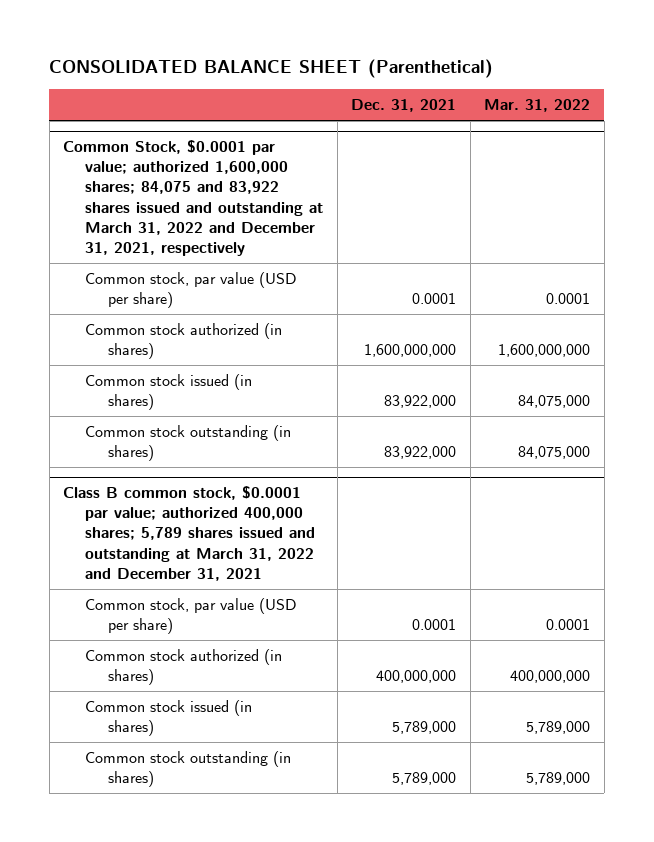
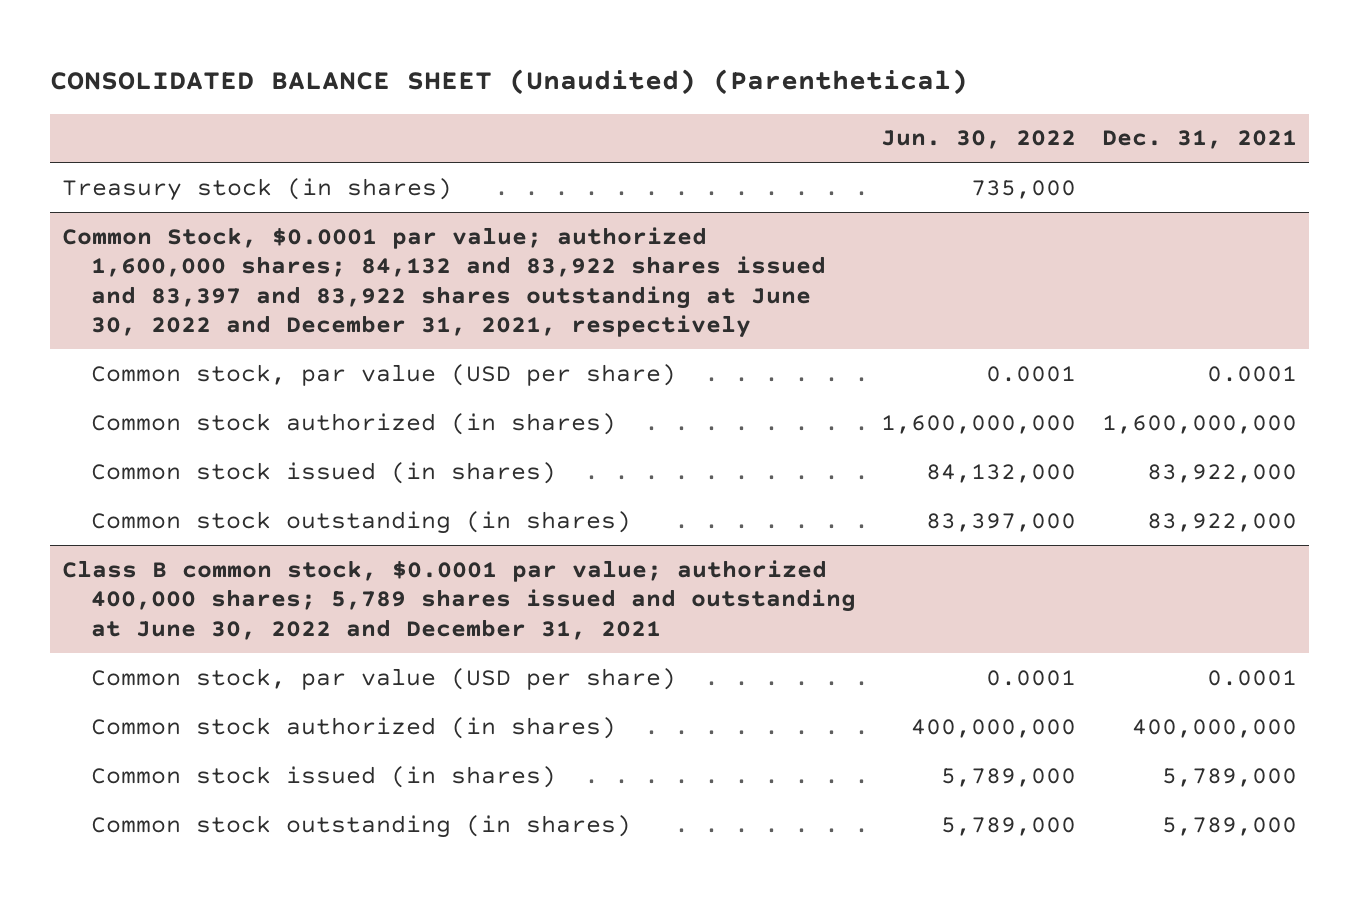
[49,59,494,79] CONSOLIDATED BALANCE SHEET (Parenthetical) -> [49,68,968,95] CONSOLIDATED BALANCE SHEET (Unaudited) (Parenthetical)
[484,99,591,113] Mar. 31, 2022 -> none
none -> [881,130,1077,150] Jun. 30, 2022
none -> [62,177,453,201] Treasury stock (in shares)
[63,140,324,256] Common Stock, $0.0001 par value; authorized 1,600,000 shares; 84,075 and 83,922 shares issued and outstanding at March 31, 2022 and December 31, 2021, respectively -> [62,226,827,338] Common Stock, $0.0001 par value; authorized 1,600,000 shares; 84,132 and 83,922 shares issued and 83,397 and 83,922 shares outstanding at June 30, 2022 and December 31, 2021, respectively
[63,486,316,581] Class B common stock, $0.0001 par value; authorized 400,000 shares; 5,789 shares issued and outstanding at March 31, 2022 and December 31, 2021 -> [62,559,857,640] Class B common stock, $0.0001 par value; authorized 400,000 shares; 5,789 shares issued and outstanding at June 30, 2022 and December 31, 2021

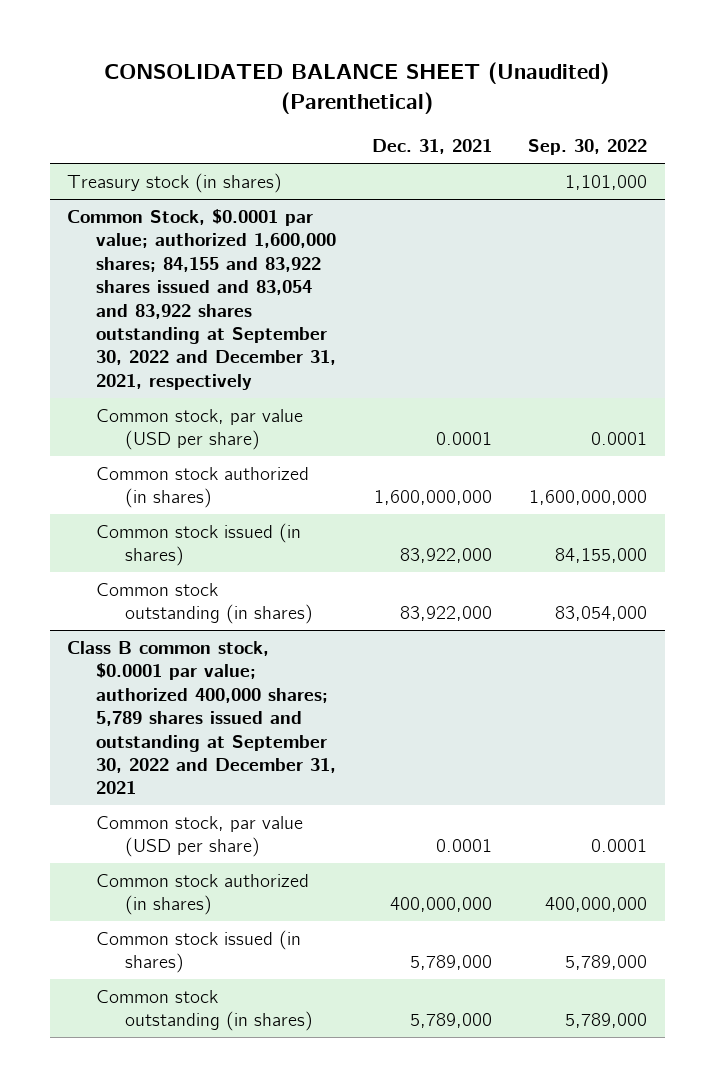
[881,130,1077,150] Jun. 30, 2022 -> none
none -> [528,139,648,156] Sep. 30, 2022
[62,226,827,338] Common Stock, $0.0001 par value; authorized 1,600,000 shares; 84,132 and 83,922 shares issued and 83,397 and 83,922 shares outstanding at June 30, 2022 and December 31, 2021, respectively -> [67,209,337,390] Common Stock, $0.0001 par value; authorized 1,600,000 shares; 84,155 and 83,922 shares issued and 83,054 and 83,922 shares outstanding at September 30, 2022 and December 31, 2021, respectively
[62,559,857,640] Class B common stock, $0.0001 par value; authorized 400,000 shares; 5,789 shares issued and outstanding at June 30, 2022 and December 31, 2021 -> [67,641,337,795] Class B common stock, $0.0001 par value; authorized 400,000 shares; 5,789 shares issued and outstanding at September 30, 2022 and December 31, 2021

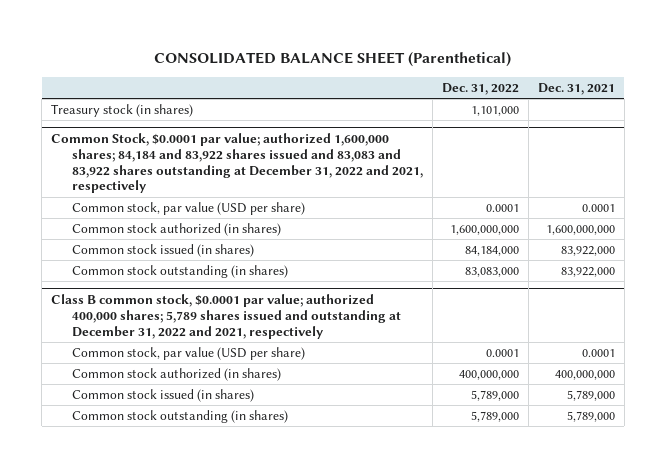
[104,62,610,114] CONSOLIDATED BALANCE SHEET (Unaudited) (Parenthetical) -> [153,51,511,67] CONSOLIDATED BALANCE SHEET (Parenthetical)
[528,139,648,156] Sep. 30, 2022 -> none
none -> [442,82,520,95] Dec. 31, 2022
[67,209,337,390] Common Stock, $0.0001 par value; authorized 1,600,000 shares; 84,155 and 83,922 shares issued and 83,054 and 83,922 shares outstanding at September 30, 2022 and December 31, 2021, respectively -> [51,133,424,194] Common Stock, $0.0001 par value; authorized 1,600,000 shares; 84,184 and 83,922 shares issued and 83,083 and 83,922 shares outstanding at December 31, 2022 and 2021, respectively
[67,641,337,795] Class B common stock, $0.0001 par value; authorized 400,000 shares; 5,789 shares issued and outstanding at September 30, 2022 and December 31, 2021 -> [51,294,402,339] Class B common stock, $0.0001 par value; authorized 400,000 shares; 5,789 shares issued and outstanding at December 31, 2022 and 2021, respectively

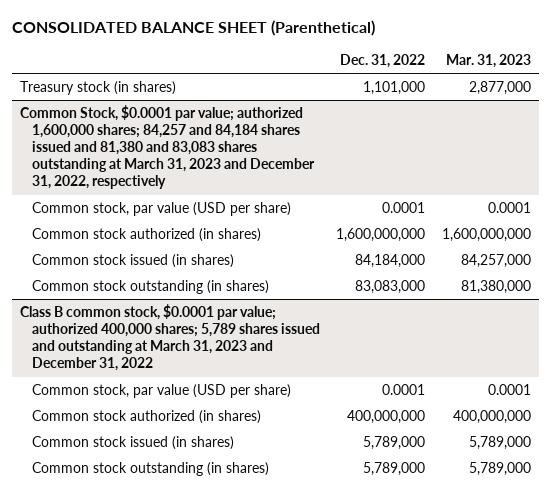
[537,82,615,95] Dec. 31, 2021 -> none
none -> [445,53,531,68] Mar. 31, 2023
[51,133,424,194] Common Stock, $0.0001 par value; authorized 1,600,000 shares; 84,184 and 83,922 shares issued and 83,083 and 83,922 shares outstanding at December 31, 2022 and 2021, respectively -> [20,105,315,190] Common Stock, $0.0001 par value; authorized 1,600,000 shares; 84,257 and 84,184 shares issued and 81,380 and 83,083 shares outstanding at March 31, 2023 and December 31, 2022, respectively
[51,294,402,339] Class B common stock, $0.0001 par value; authorized 400,000 shares; 5,789 shares issued and outstanding at December 31, 2022 and 2021, respectively -> [20,304,320,372] Class B common stock, $0.0001 par value; authorized 400,000 shares; 5,789 shares issued and outstanding at March 31, 2023 and December 31, 2022

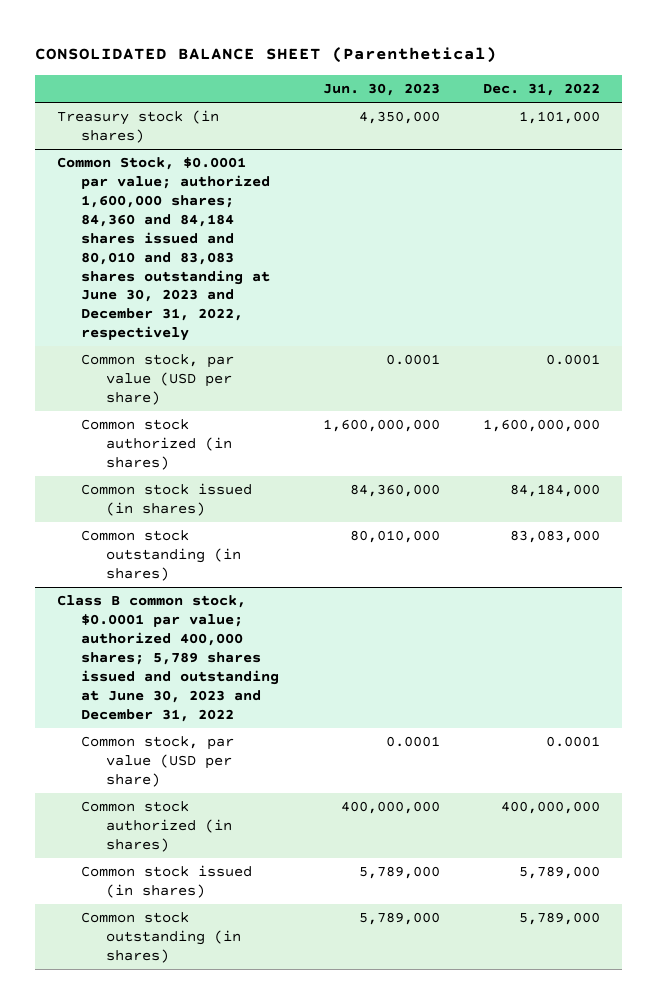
[445,53,531,68] Mar. 31, 2023 -> none
none -> [322,82,440,96] Jun. 30, 2023
[20,105,315,190] Common Stock, $0.0001 par value; authorized 1,600,000 shares; 84,257 and 84,184 shares issued and 81,380 and 83,083 shares outstanding at March 31, 2023 and December 31, 2022, respectively -> [56,157,271,342] Common Stock, $0.0001 par value; authorized 1,600,000 shares; 84,360 and 84,184 shares issued and 80,010 and 83,083 shares outstanding at June 30, 2023 and December 31, 2022, respectively
[20,304,320,372] Class B common stock, $0.0001 par value; authorized 400,000 shares; 5,789 shares issued and outstanding at March 31, 2023 and December 31, 2022 -> [56,595,280,722] Class B common stock, $0.0001 par value; authorized 400,000 shares; 5,789 shares issued and outstanding at June 30, 2023 and December 31, 2022

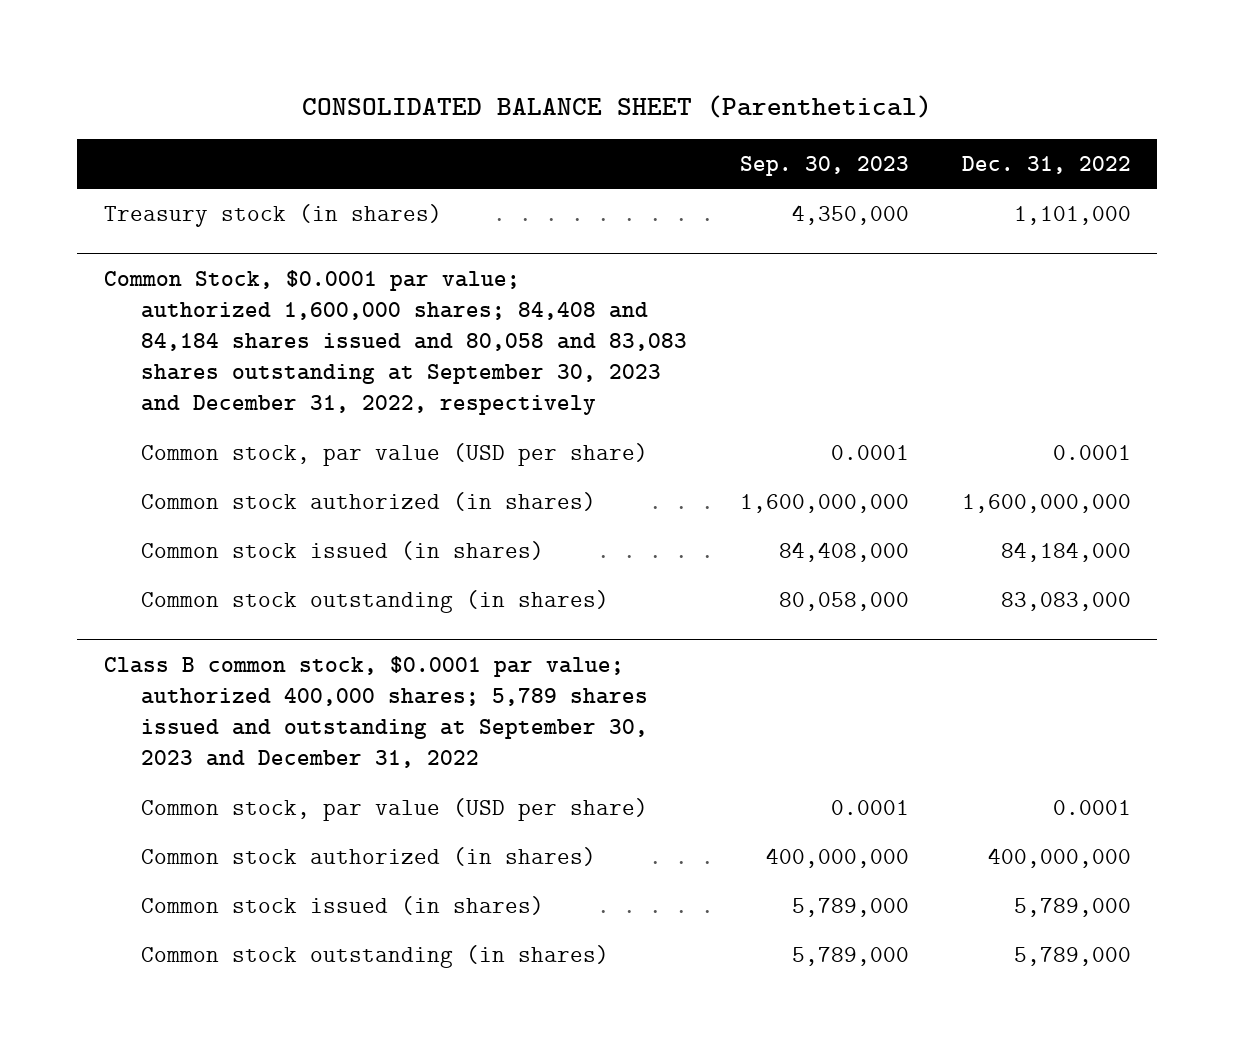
[322,82,440,96] Jun. 30, 2023 -> none
none -> [740,155,910,176] Sep. 30, 2023
[56,157,271,342] Common Stock, $0.0001 par value; authorized 1,600,000 shares; 84,360 and 84,184 shares issued and 80,010 and 83,083 shares outstanding at June 30, 2023 and December 31, 2022, respectively -> [103,269,688,416] Common Stock, $0.0001 par value; authorized 1,600,000 shares; 84,408 and 84,184 shares issued and 80,058 and 83,083 shares outstanding at September 30, 2023 and December 31, 2022, respectively
[56,595,280,722] Class B common stock, $0.0001 par value; authorized 400,000 shares; 5,789 shares issued and outstanding at June 30, 2023 and December 31, 2022 -> [103,655,649,769] Class B common stock, $0.0001 par value; authorized 400,000 shares; 5,789 shares issued and outstanding at September 30, 2023 and December 31, 2022

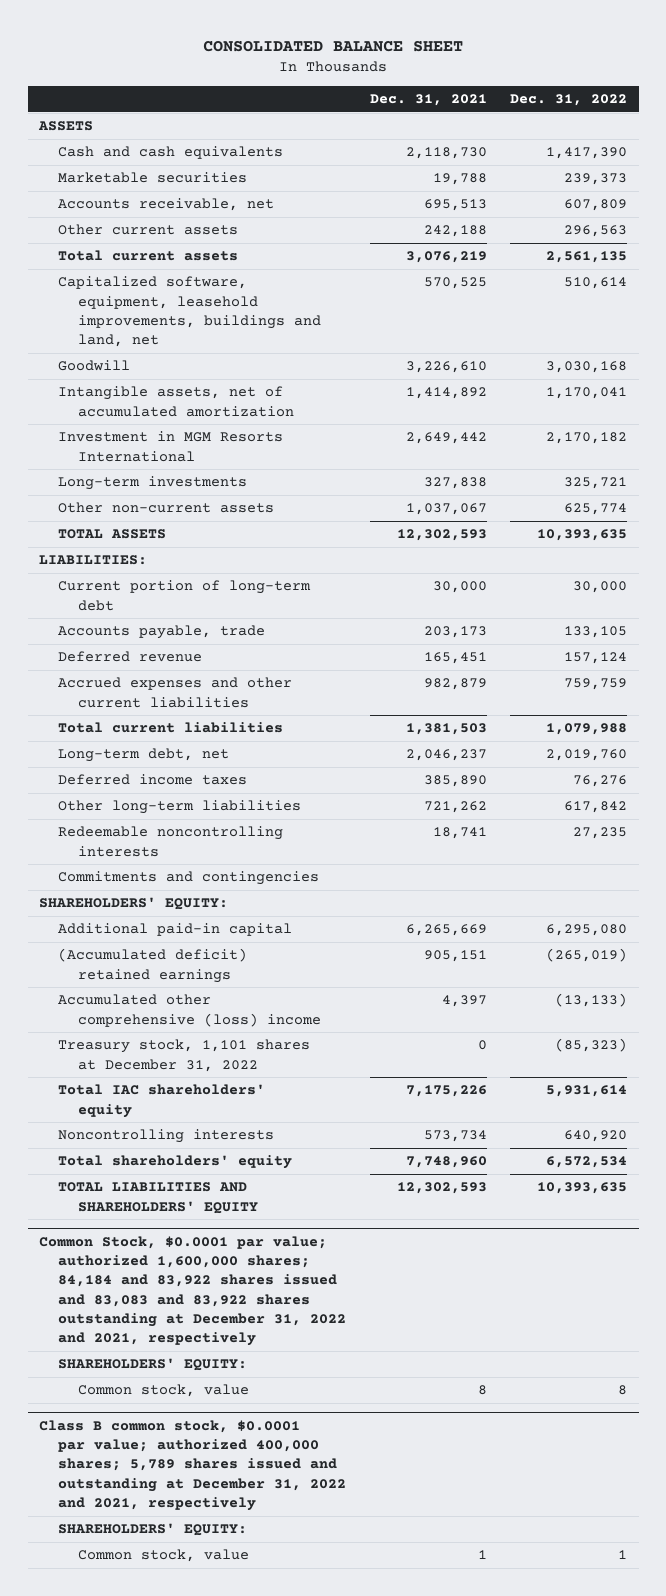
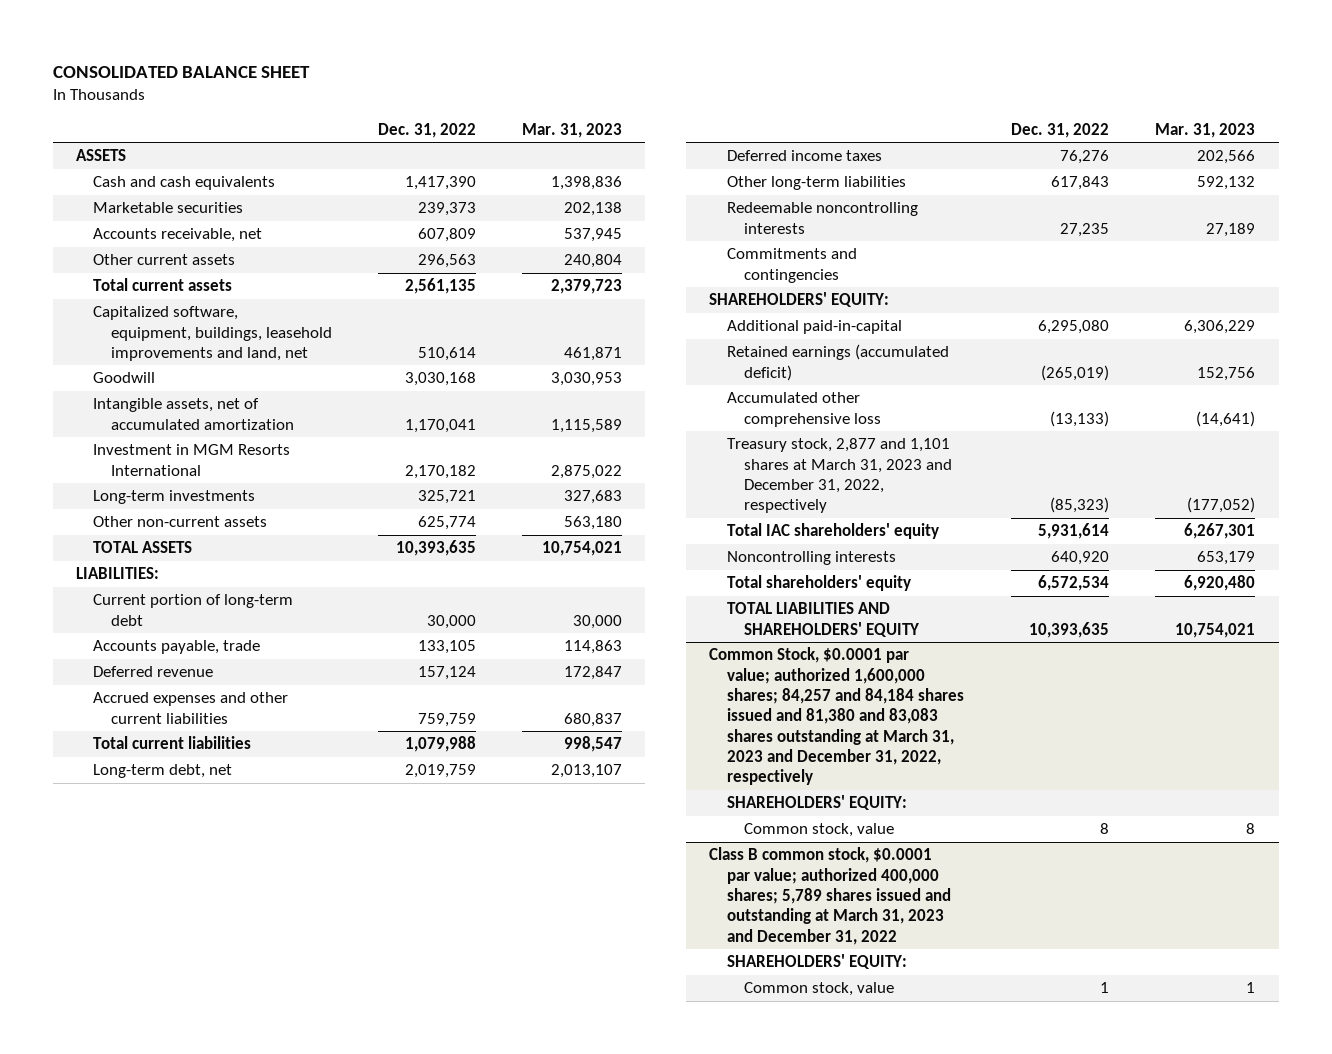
[369,93,487,106] Dec. 31, 2021 -> none
none -> [522,122,623,138] Mar. 31, 2023
[58,276,321,347] Capitalized software, equipment, leasehold improvements, buildings and land, net -> [93,306,332,361] Capitalized software, equipment, buildings, leasehold improvements and land, net
[546,749,628,762] 2,019,760 -> [404,764,476,779] 2,019,759
[564,801,628,814] 617,842 -> [1051,176,1110,191] 617,843
[58,923,293,937] Additional paid-in capital -> [726,320,902,335] Additional paid-in-capital
[58,948,248,983] (Accumulated deficit) retained earnings -> [726,344,949,381] Retained earnings (accumulated deficit)
[58,994,321,1027] Accumulated other comprehensive (loss) income -> [726,392,881,427] Accumulated other comprehensive loss
[58,1039,311,1072] Treasury stock, 1,101 shares at December 31, 2022 -> [726,438,952,514] Treasury stock, 2,877 and 1,101 shares at March 31, 2023 and December 31, 2022, respectively
[39,1235,347,1347] Common Stock, $0.0001 par value; authorized 1,600,000 shares; 84,184 and 83,922 shares issued and 83,083 and 83,922 shares outstanding at December 31, 2022 and 2021, respectively -> [709,647,964,786] Common Stock, $0.0001 par value; authorized 1,600,000 shares; 84,257 and 84,184 shares issued and 81,380 and 83,083 shares outstanding at March 31, 2023 and December 31, 2022, respectively
[39,1419,347,1511] Class B common stock, $0.0001 par value; authorized 400,000 shares; 5,789 shares issued and outstanding at December 31, 2022 and 2021, respectively -> [709,847,951,945] Class B common stock, $0.0001 par value; authorized 400,000 shares; 5,789 shares issued and outstanding at March 31, 2023 and December 31, 2022

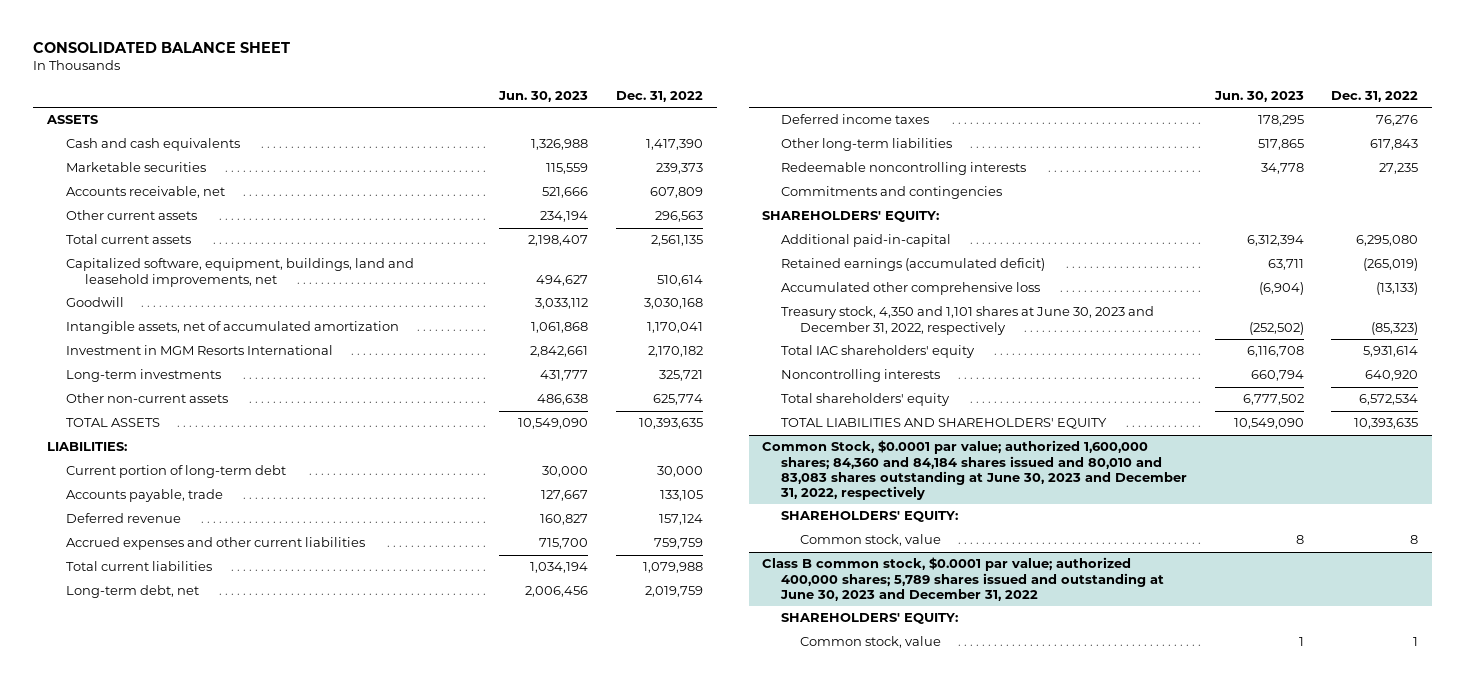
[522,122,623,138] Mar. 31, 2023 -> none
none -> [498,90,589,102] Jun. 30, 2023
[93,306,332,361] Capitalized software, equipment, buildings, leasehold improvements and land, net -> [65,258,414,287] Capitalized software, equipment, buildings, land and leasehold improvements, net
[726,438,952,514] Treasury stock, 2,877 and 1,101 shares at March 31, 2023 and December 31, 2022, respectively -> [781,306,1155,335] Treasury stock, 4,350 and 1,101 shares at June 30, 2023 and December 31, 2022, respectively
[709,647,964,786] Common Stock, $0.0001 par value; authorized 1,600,000 shares; 84,257 and 84,184 shares issued and 81,380 and 83,083 shares outstanding at March 31, 2023 and December 31, 2022, respectively -> [762,440,1188,500] Common Stock, $0.0001 par value; authorized 1,600,000 shares; 84,360 and 84,184 shares issued and 80,010 and 83,083 shares outstanding at June 30, 2023 and December 31, 2022, respectively
[709,847,951,945] Class B common stock, $0.0001 par value; authorized 400,000 shares; 5,789 shares issued and outstanding at March 31, 2023 and December 31, 2022 -> [762,557,1165,601] Class B common stock, $0.0001 par value; authorized 400,000 shares; 5,789 shares issued and outstanding at June 30, 2023 and December 31, 2022

